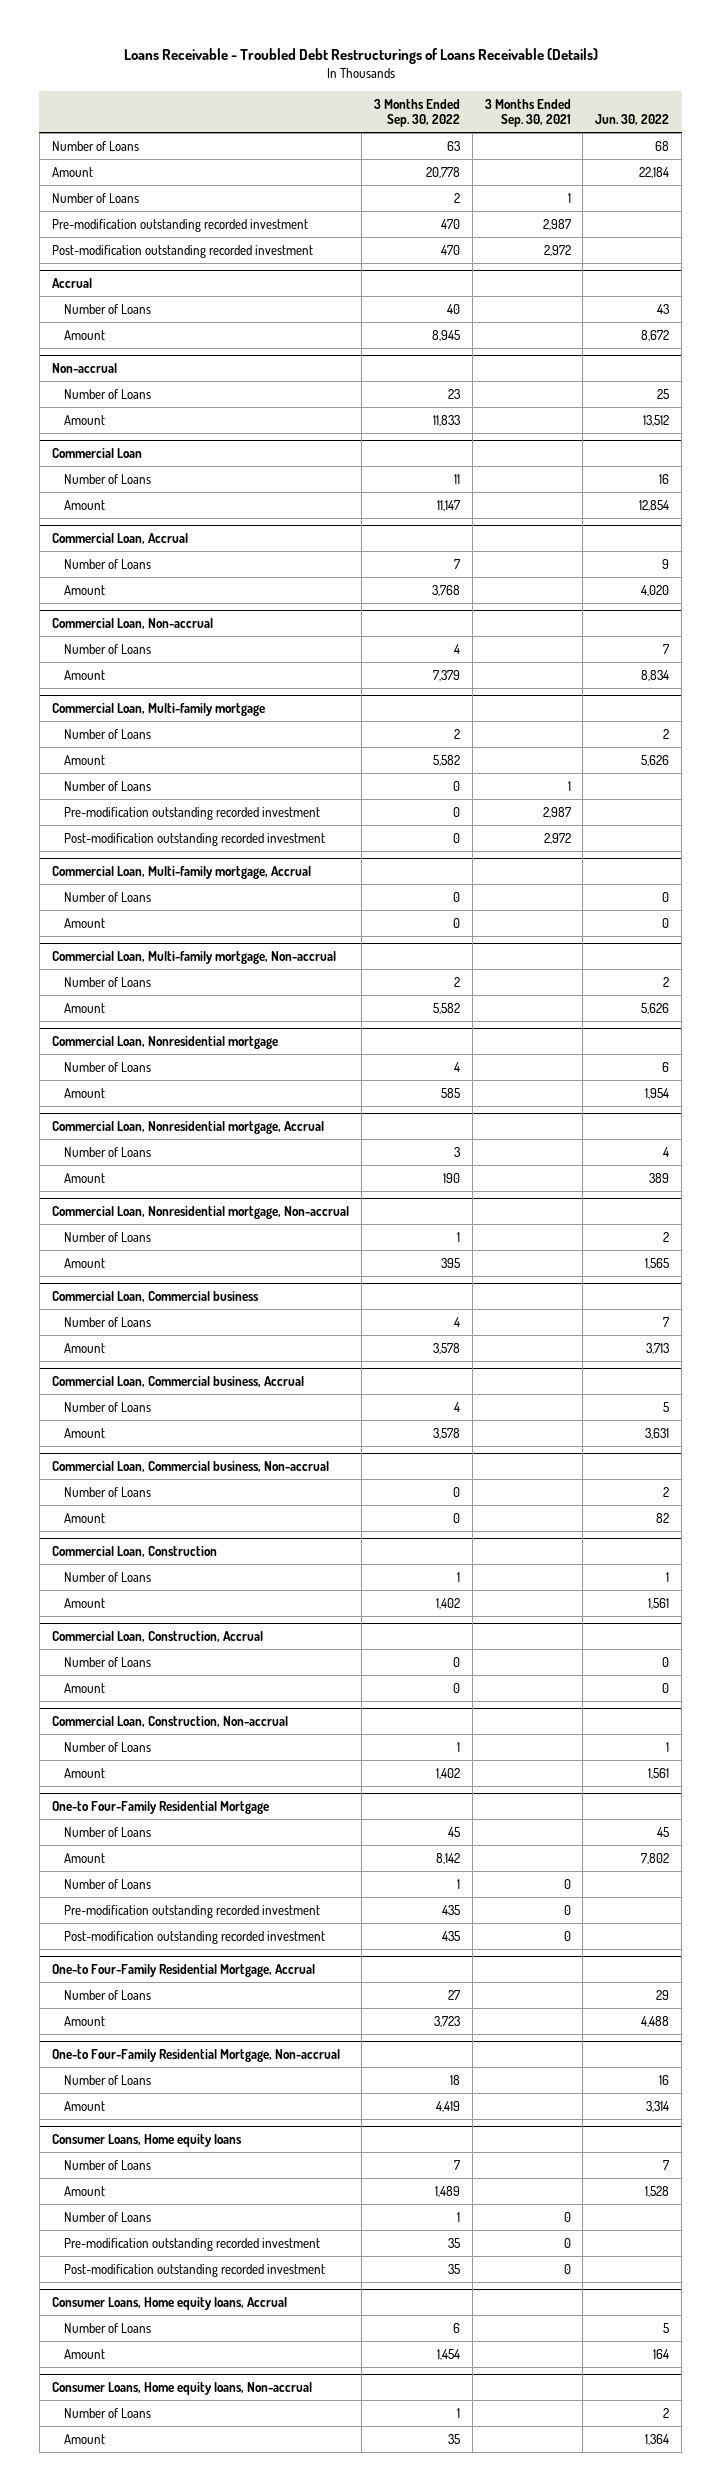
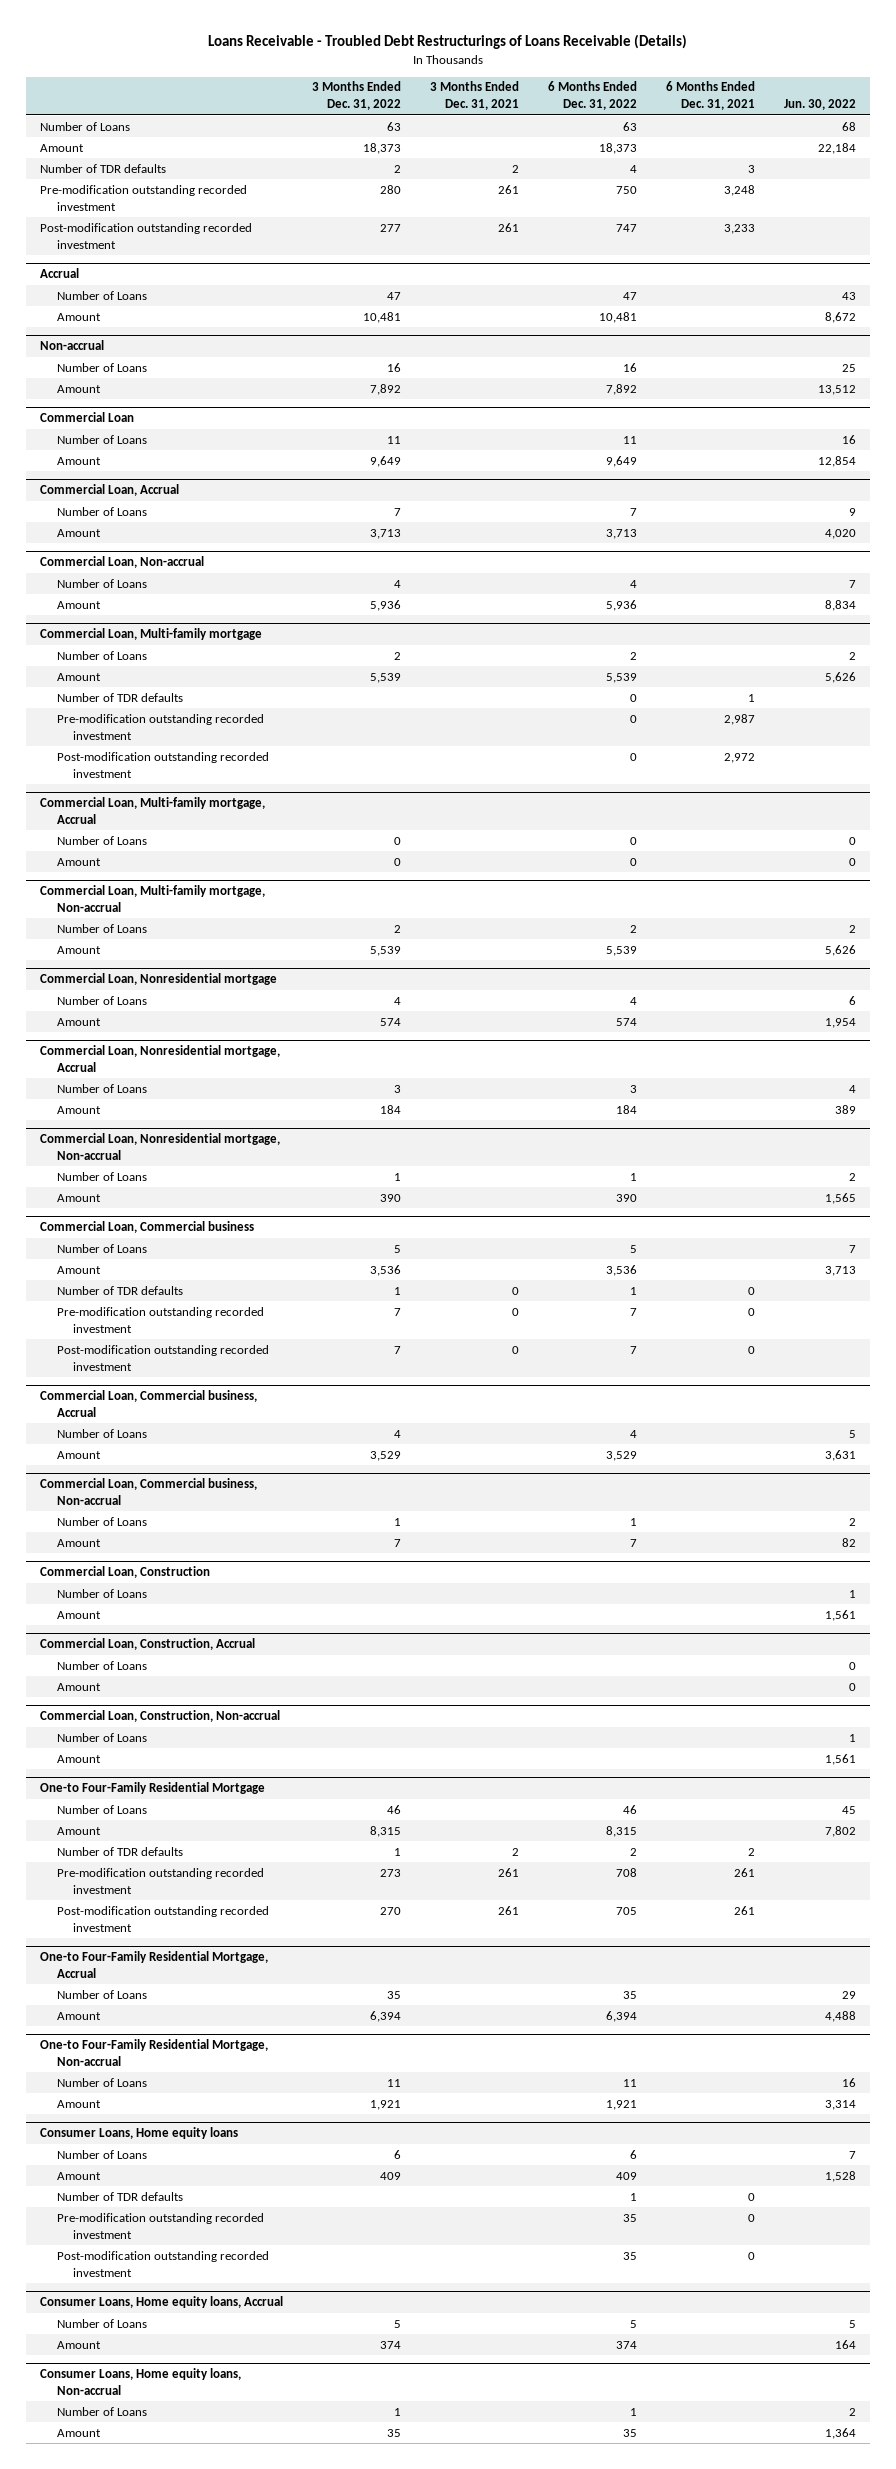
[373,98,460,128] 3 Months Ended Sep. 30, 2022 -> none
[484,98,571,128] 3 Months Ended Sep. 30, 2021 -> none
none -> [312,81,402,111] 3 Months Ended Dec. 31, 2022
none -> [430,81,520,111] 3 Months Ended Dec. 31, 2021
none -> [547,81,637,111] 6 Months Ended Dec. 31, 2022
none -> [665,81,755,111] 6 Months Ended Dec. 31, 2021
[51,192,139,203] Number of Loans -> [40,163,167,173] Number of TDR defaults
[63,780,151,791] Number of Loans -> [56,692,183,702] Number of TDR defaults
none -> [56,1285,183,1295] Number of TDR defaults
none -> [56,1306,264,1333] Pre-modification outstanding recorded investment
none -> [56,1344,269,1371] Post-modification outstanding recorded investment
[63,1878,151,1889] Number of Loans -> [56,1846,183,1856] Number of TDR defaults
[63,2211,151,2222] Number of Loans -> [56,2191,183,2201] Number of TDR defaults

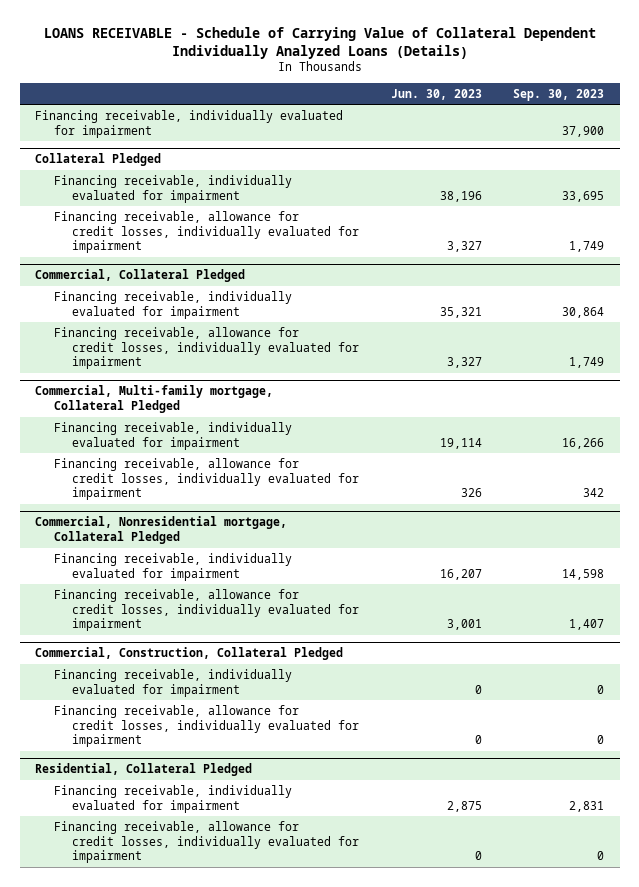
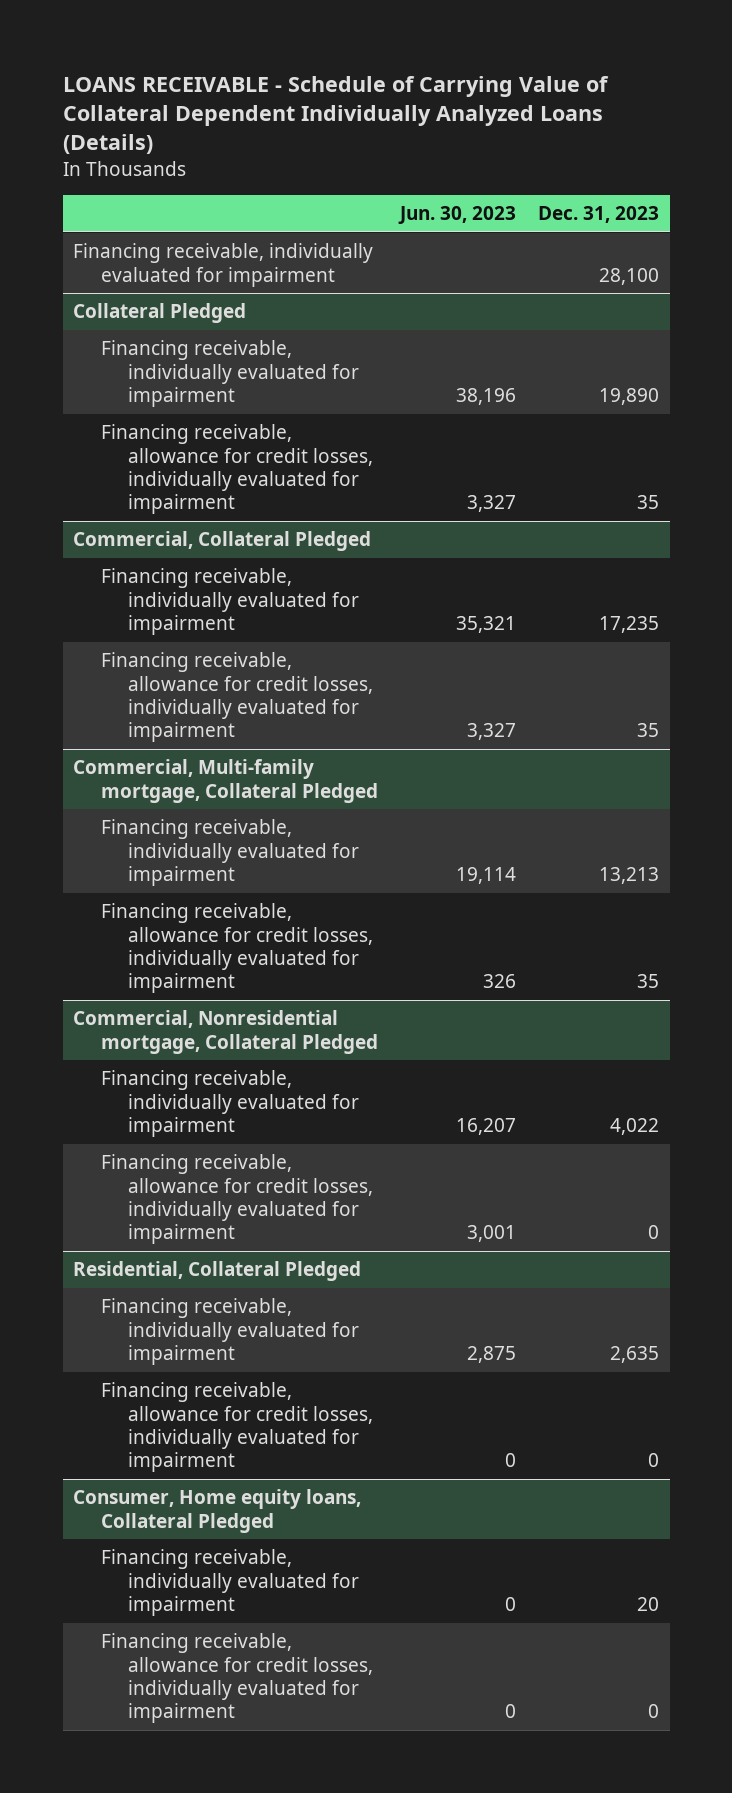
[513,88,605,101] Sep. 30, 2023 -> none
none -> [537,206,659,224] Dec. 31, 2023
[35,647,344,661] Commercial, Construction, Collateral Pledged -> none
[53,668,292,697] Financing receivable, individually evaluated for impairment -> none
[53,704,360,748] Financing receivable, allowance for credit losses, individually evaluated for impairment -> none
none -> [73,1489,362,1533] Consumer, Home equity loans, Collateral Pledged
none -> [100,1549,360,1616] Financing receivable, individually evaluated for impairment
none -> [100,1633,374,1723] Financing receivable, allowance for credit losses, individually evaluated for impairment

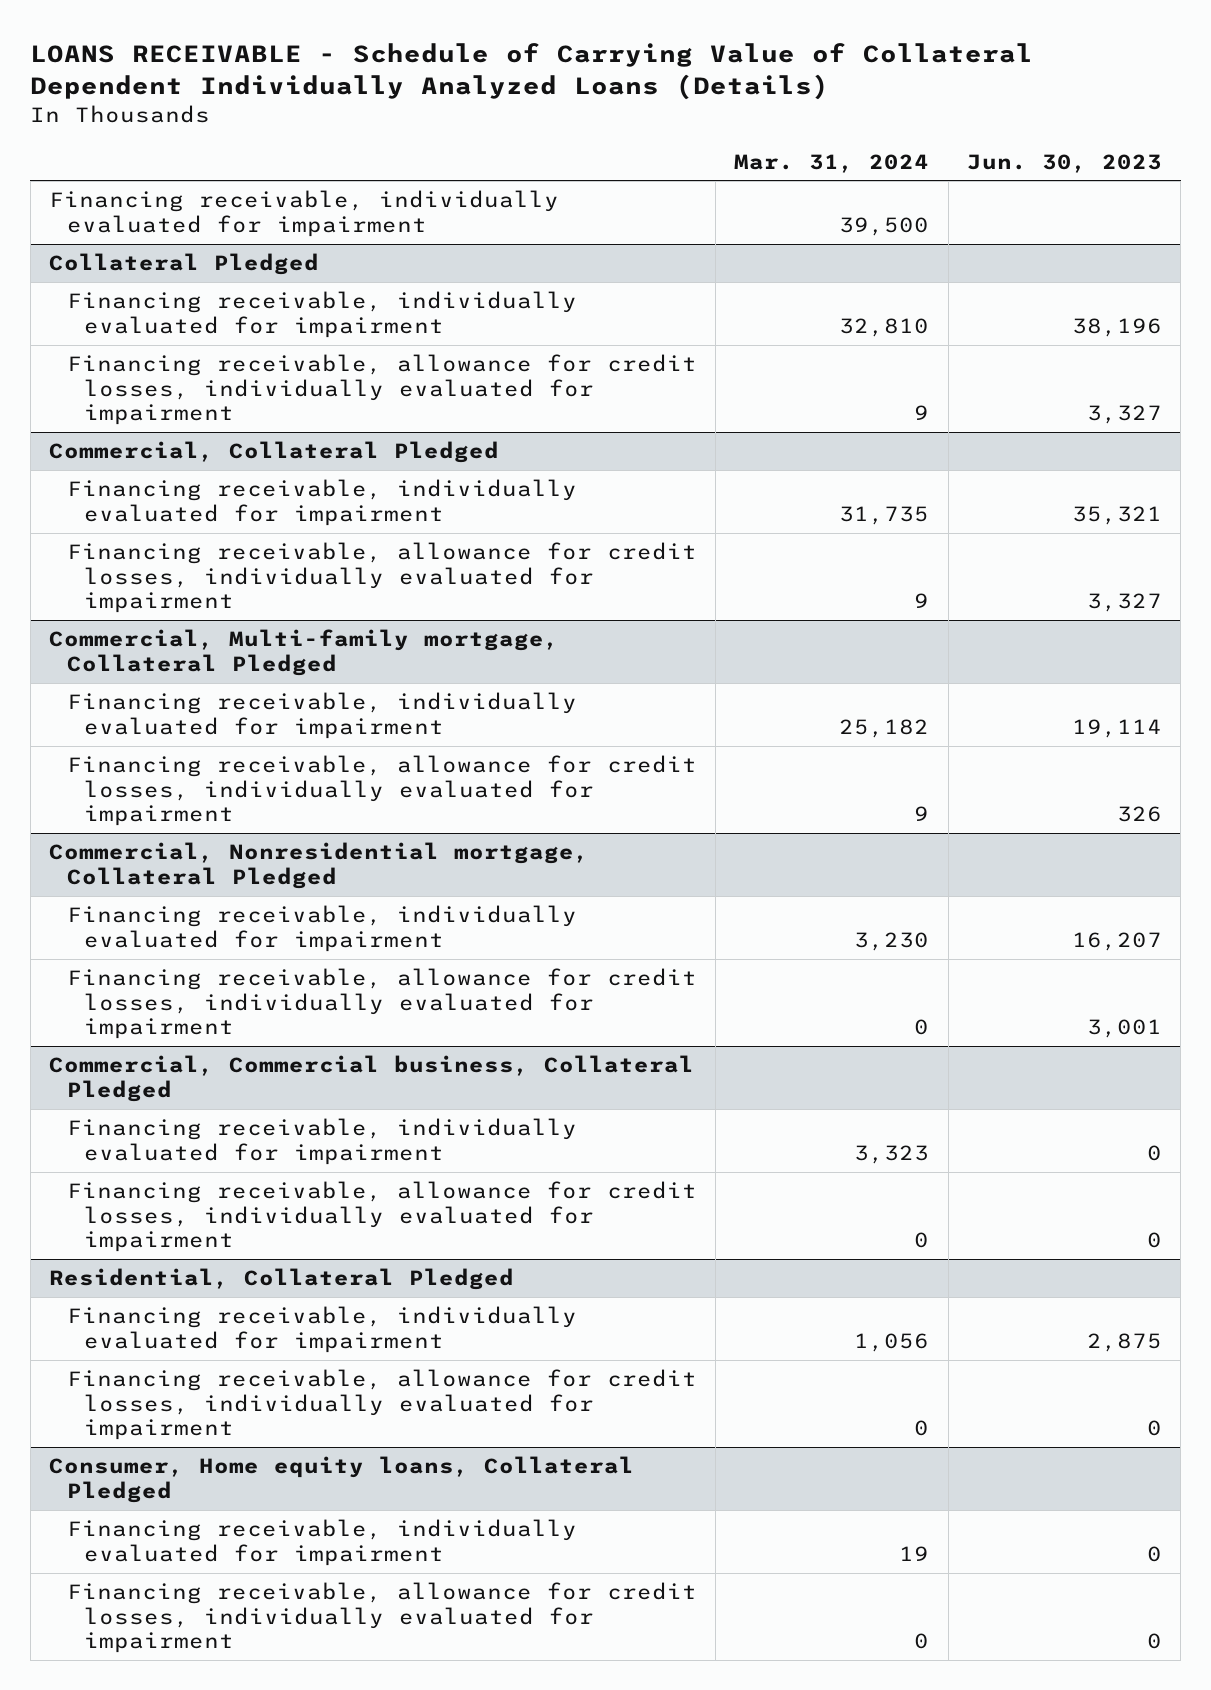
[537,206,659,224] Dec. 31, 2023 -> none
none -> [734,153,930,173] Mar. 31, 2024
none -> [48,1055,694,1102] Commercial, Commercial business, Collateral Pledged
none -> [66,1118,577,1165] Financing receivable, individually evaluated for impairment
none -> [66,1181,697,1253] Financing receivable, allowance for credit losses, individually evaluated for impairment

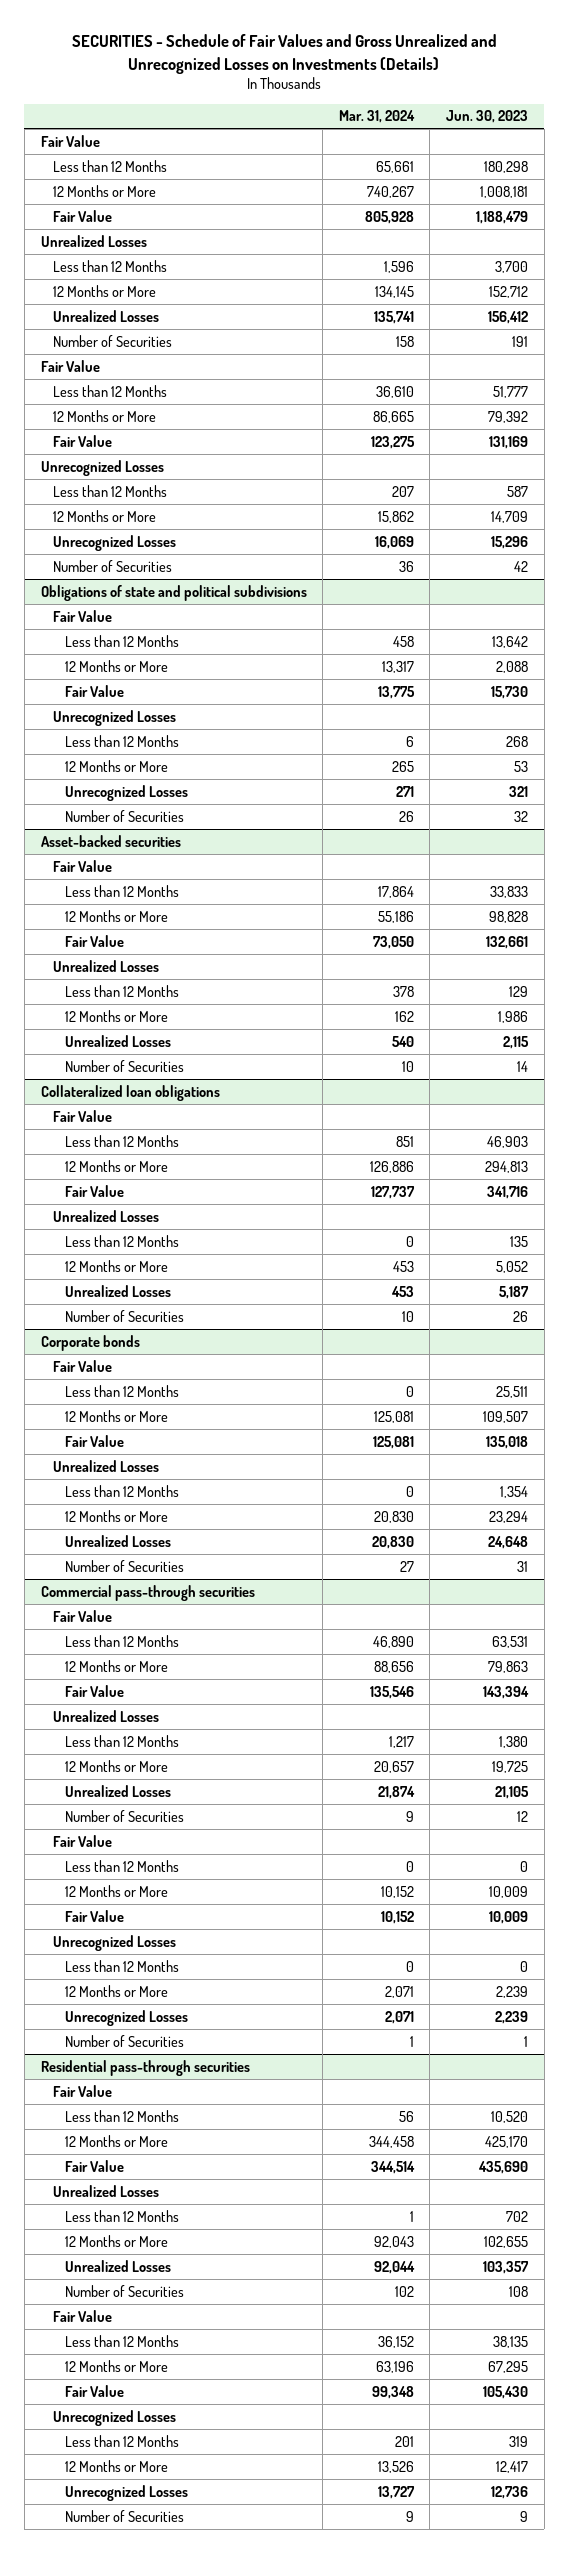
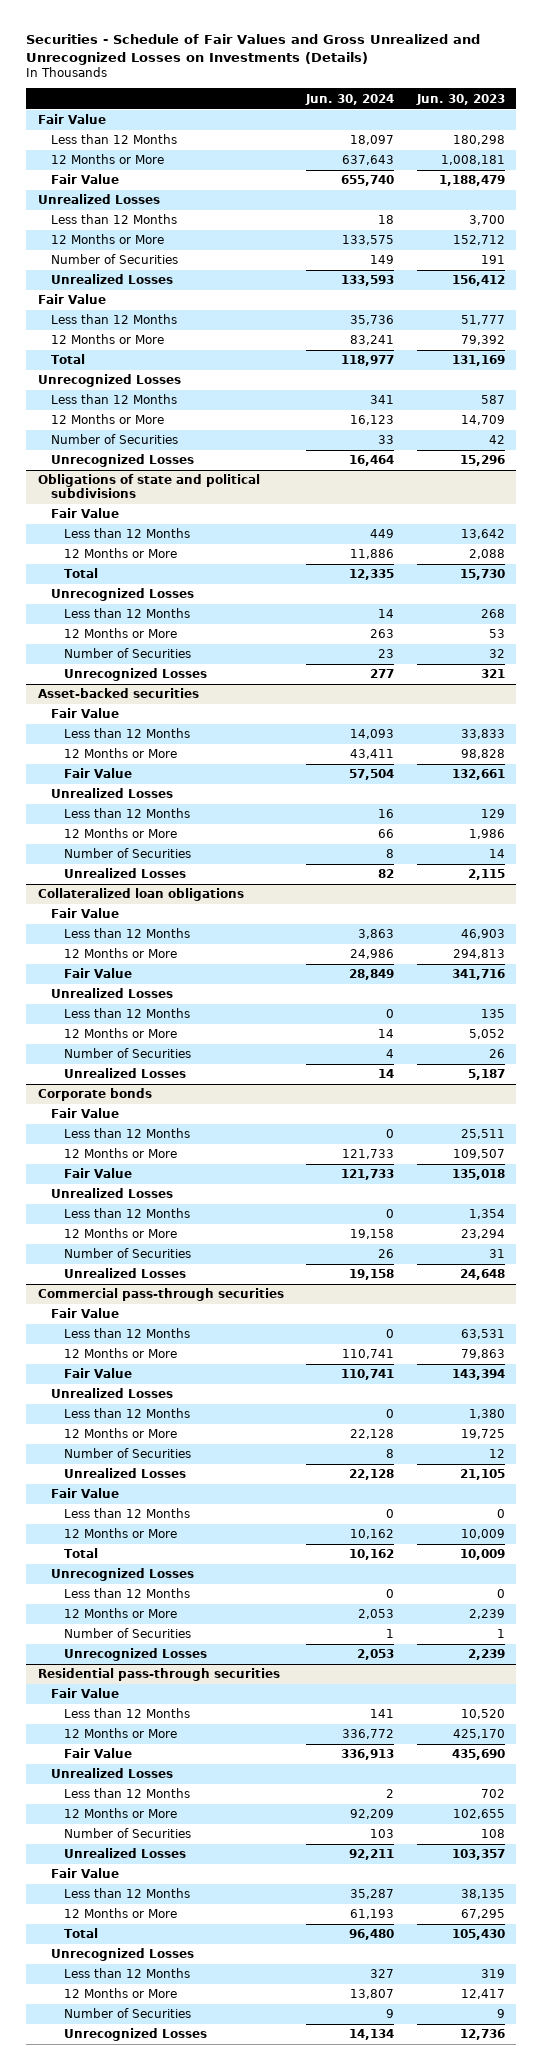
[72,33,498,74] SECURITIES - Schedule of Fair Values and Gross Unrealized and Unrecognized Losses on Investments (Details) -> [26,34,481,65] Securities - Schedule of Fair Values and Gross Unrealized and Unrecognized Losses on Investments (Details)
[338,110,415,124] Mar. 31, 2024 -> none
none -> [305,93,395,105] Jun. 30, 2024
[52,309,159,322] Unrealized Losses -> [50,274,173,285] Unrealized Losses
[52,434,112,447] Fair Value -> [50,354,85,365] Total
[52,534,176,551] Unrecognized Losses -> [50,454,194,468] Unrecognized Losses
[64,684,124,697] Fair Value -> [63,568,98,579] Total
[64,784,188,801] Unrecognized Losses -> [63,668,207,682] Unrecognized Losses
[64,1034,171,1047] Unrealized Losses -> [63,868,186,879] Unrealized Losses
[64,1284,171,1297] Unrealized Losses -> [63,1068,186,1079] Unrealized Losses
[64,1534,171,1547] Unrealized Losses -> [63,1268,186,1279] Unrealized Losses
[64,1784,171,1797] Unrealized Losses -> [63,1468,186,1479] Unrealized Losses
[64,1909,124,1922] Fair Value -> [63,1548,98,1559] Total
[64,2009,188,2026] Unrecognized Losses -> [63,1648,207,1662] Unrecognized Losses
[64,2259,171,2272] Unrealized Losses -> [63,1848,186,1859] Unrealized Losses
[64,2384,124,2397] Fair Value -> [63,1928,98,1939] Total
[64,2484,188,2501] Unrecognized Losses -> [63,2028,207,2042] Unrecognized Losses

